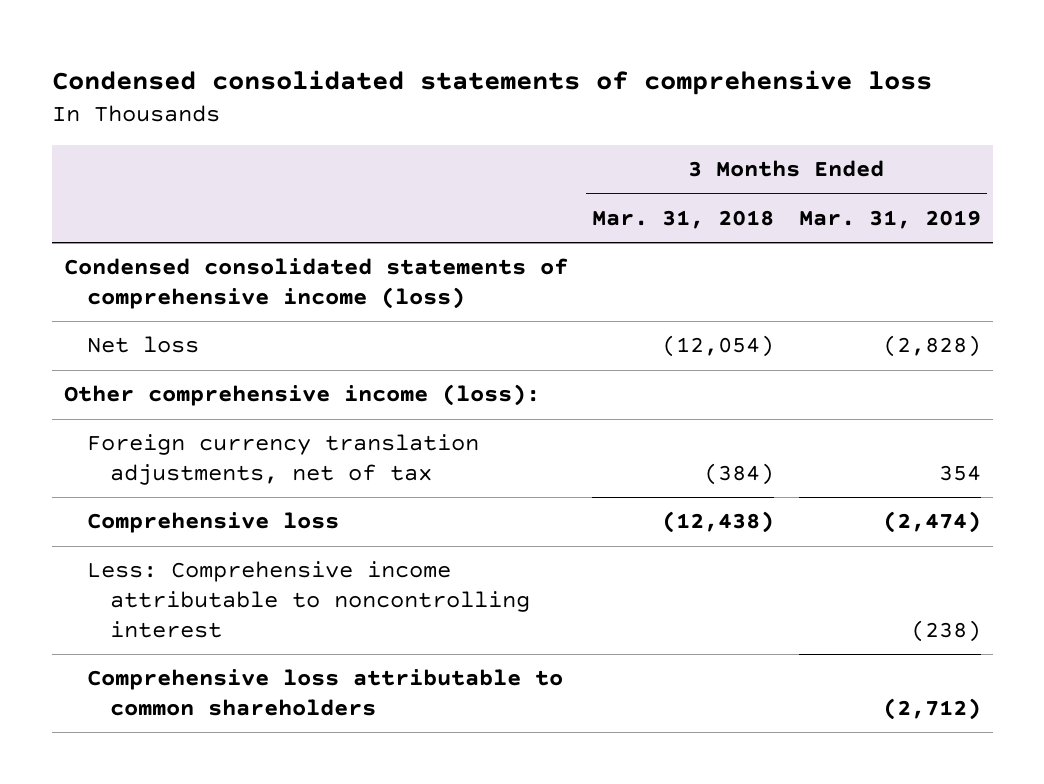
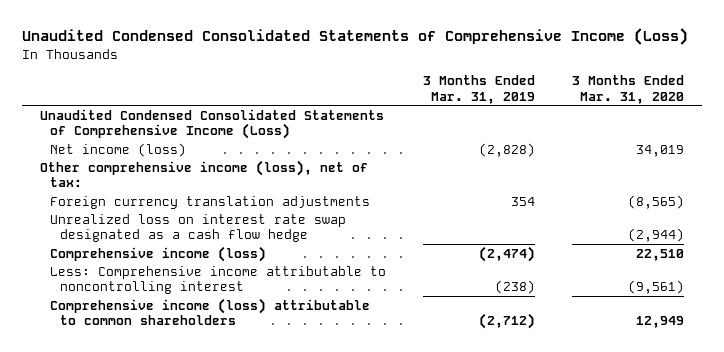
[51,69,932,95] Condensed consolidated statements of comprehensive loss -> [21,28,688,46] Unaudited Condensed Consolidated Statements of Comprehensive Income (Loss)
[592,210,775,230] Mar. 31, 2018 -> none
none -> [571,75,684,104] 3 Months Ended Mar. 31, 2020
[63,258,568,310] Condensed consolidated statements of comprehensive income (loss) -> [40,108,385,140] Unaudited Condensed Consolidated Statements of Comprehensive Income (Loss)
[87,336,200,354] Net loss -> [50,142,187,157] Net income (loss)
[63,384,540,407] Other comprehensive income (loss): -> [40,159,369,188] Other comprehensive income (loss), net of tax:
[87,434,480,486] Foreign currency translation adjustments, net of tax -> [50,195,371,209] Foreign currency translation adjustments
none -> [50,213,347,243] Unrealized loss on interest rate swap designated as a cash flow hedge
[87,512,340,534] Comprehensive loss -> [50,245,267,262] Comprehensive income (loss)
[87,669,564,717] Comprehensive loss attributable to common shareholders -> [50,297,371,326] Comprehensive income (loss) attributable to common shareholders

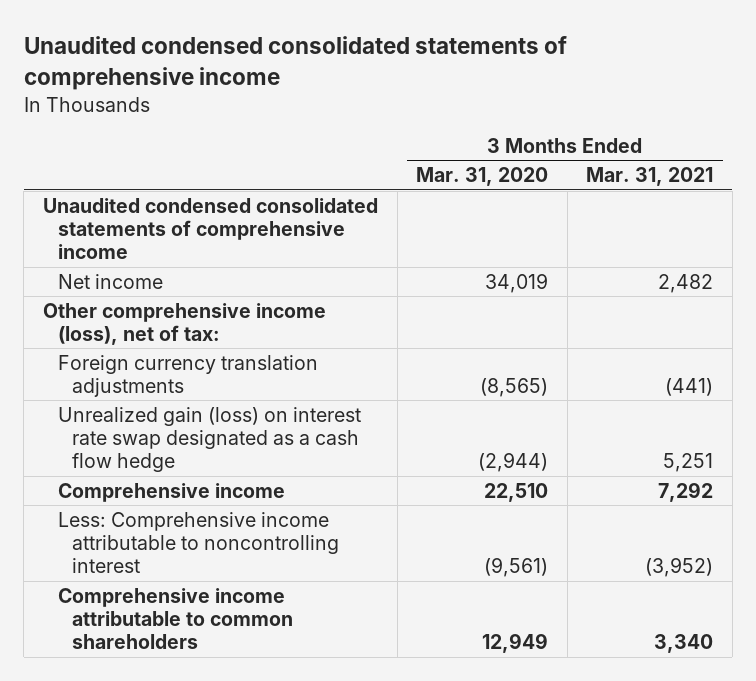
[21,28,688,46] Unaudited Condensed Consolidated Statements of Comprehensive Income (Loss) -> [23,36,567,90] Unaudited condensed consolidated statements of comprehensive income
[422,75,535,104] 3 Months Ended Mar. 31, 2019 -> none
none -> [586,167,714,187] Mar. 31, 2021
[40,108,385,140] Unaudited Condensed Consolidated Statements of Comprehensive Income (Loss) -> [42,197,378,260] Unaudited condensed consolidated statements of comprehensive income
[50,142,187,157] Net income (loss) -> [57,273,163,289] Net income
[50,213,347,243] Unrealized loss on interest rate swap designated as a cash flow hedge -> [57,406,361,473] Unrealized gain (loss) on interest rate swap designated as a cash flow hedge
[50,245,267,262] Comprehensive income (loss) -> [57,482,285,502] Comprehensive income
[50,297,371,326] Comprehensive income (loss) attributable to common shareholders -> [57,587,294,650] Comprehensive income attributable to common shareholders

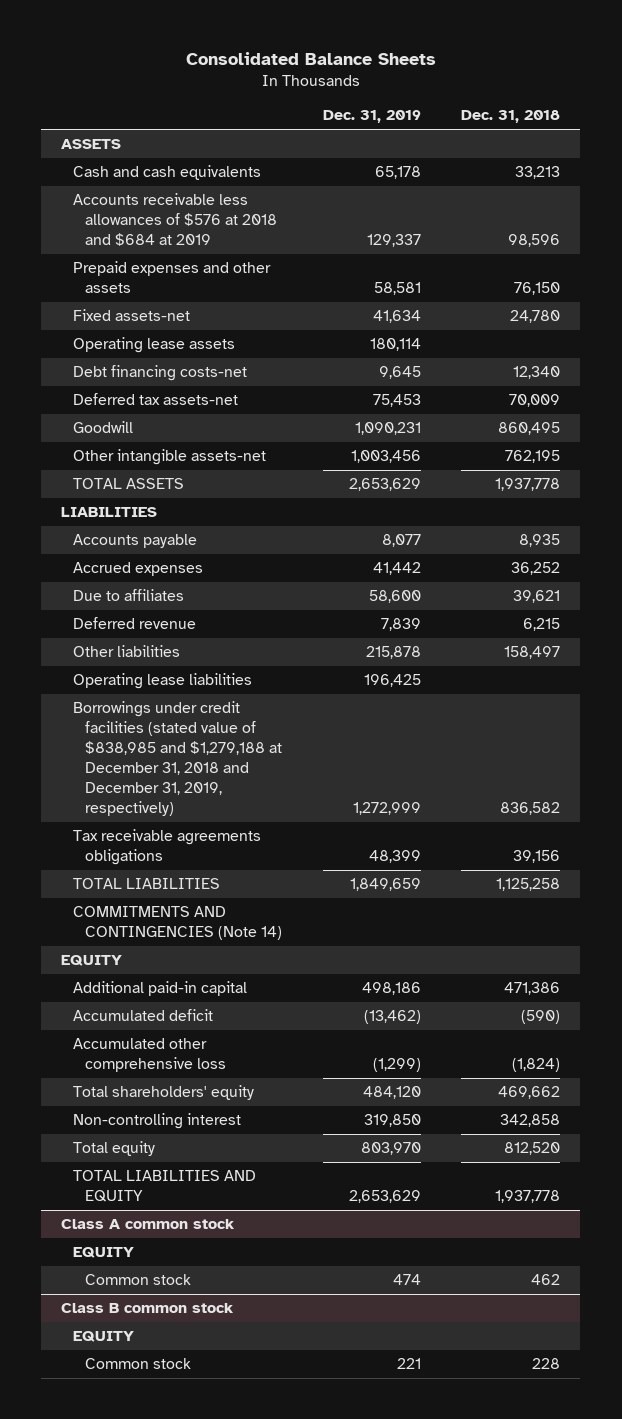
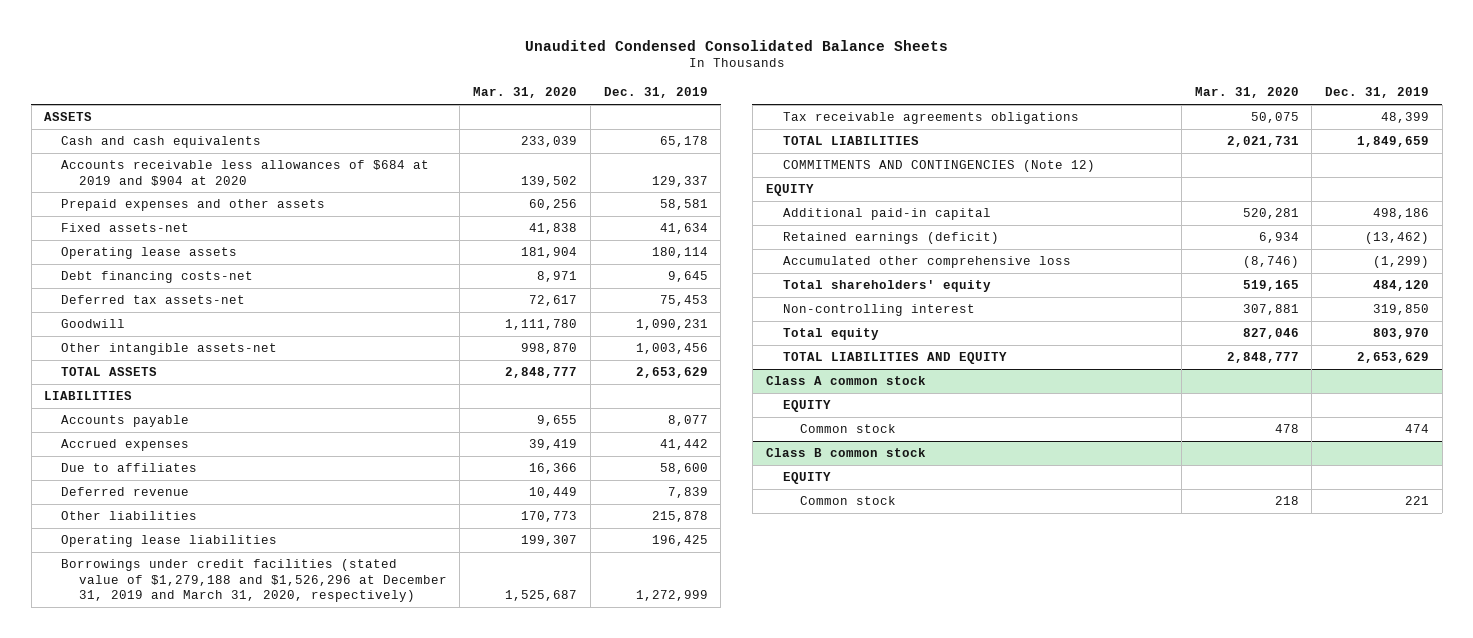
[185,51,436,65] Consolidated Balance Sheets -> [524,39,948,51] Unaudited Condensed Consolidated Balance Sheets
[461,110,561,124] Dec. 31, 2018 -> none
none -> [473,87,578,99] Mar. 31, 2020
[73,193,278,247] Accounts receivable less allowances of $576 at 2018 and $684 at 2019 -> [61,160,430,186] Accounts receivable less allowances of $684 at 2019 and $904 at 2020
[73,701,283,816] Borrowings under credit facilities (stated value of $838,985 and $1,279,188 at December 31, 2018 and December 31, 2019, respectively) -> [61,559,447,602] Borrowings under credit facilities (stated value of $1,279,188 and $1,526,296 at December 31, 2019 and March 31, 2020, respectively)
[73,906,283,941] COMMITMENTS AND CONTINGENCIES (Note 14) -> [782,160,1095,173] COMMITMENTS AND CONTINGENCIES (Note 12)
[73,1009,214,1022] Accumulated deficit -> [782,232,999,245] Retained earnings (deficit)

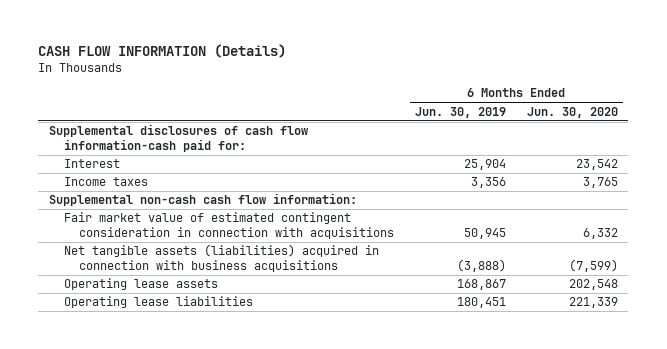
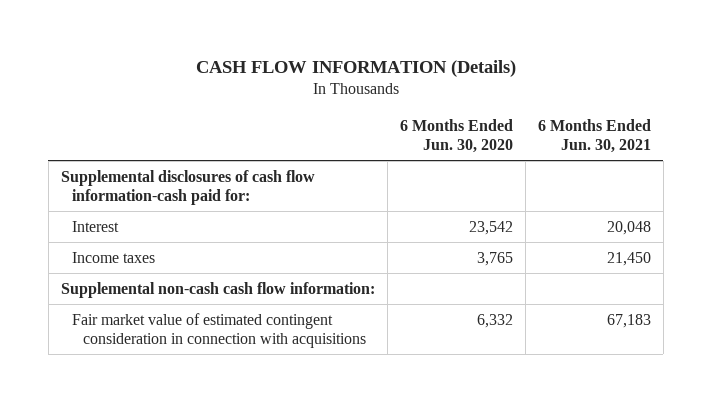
[415,106,507,118] Jun. 30, 2019 -> none
none -> [537,118,651,153] 6 Months Ended Jun. 30, 2021
[63,244,379,272] Net tangible assets (liabilities) acquired in connection with business acquisitions -> none
[63,278,218,291] Operating lease assets -> none
[63,296,253,309] Operating lease liabilities -> none

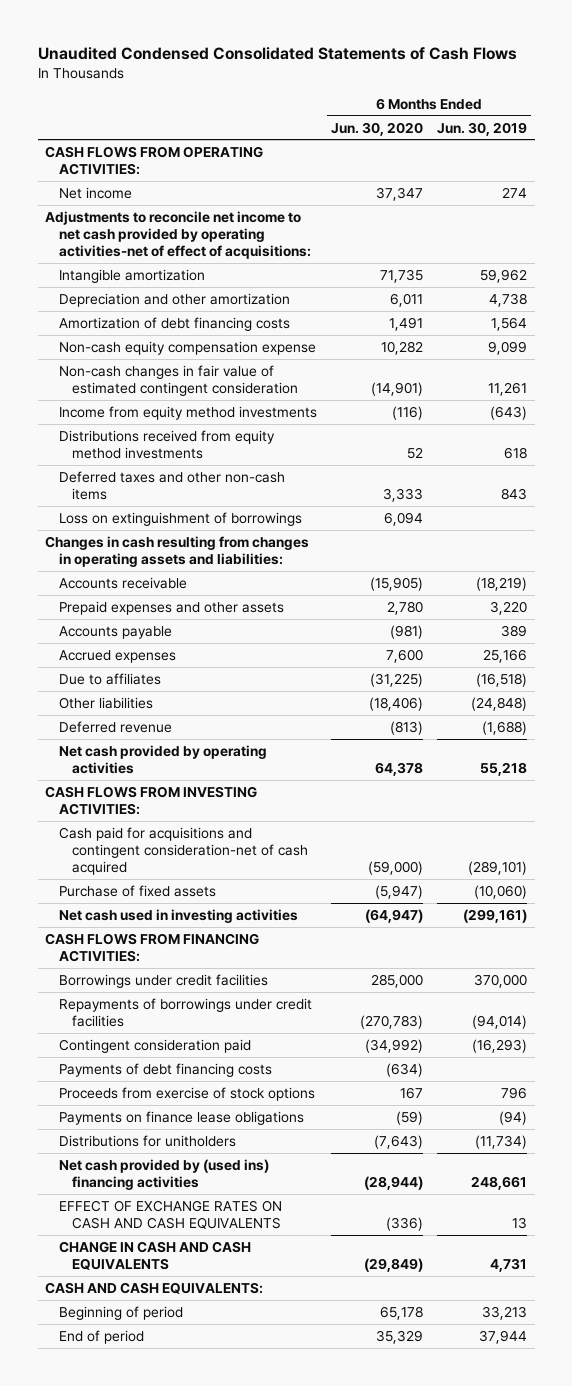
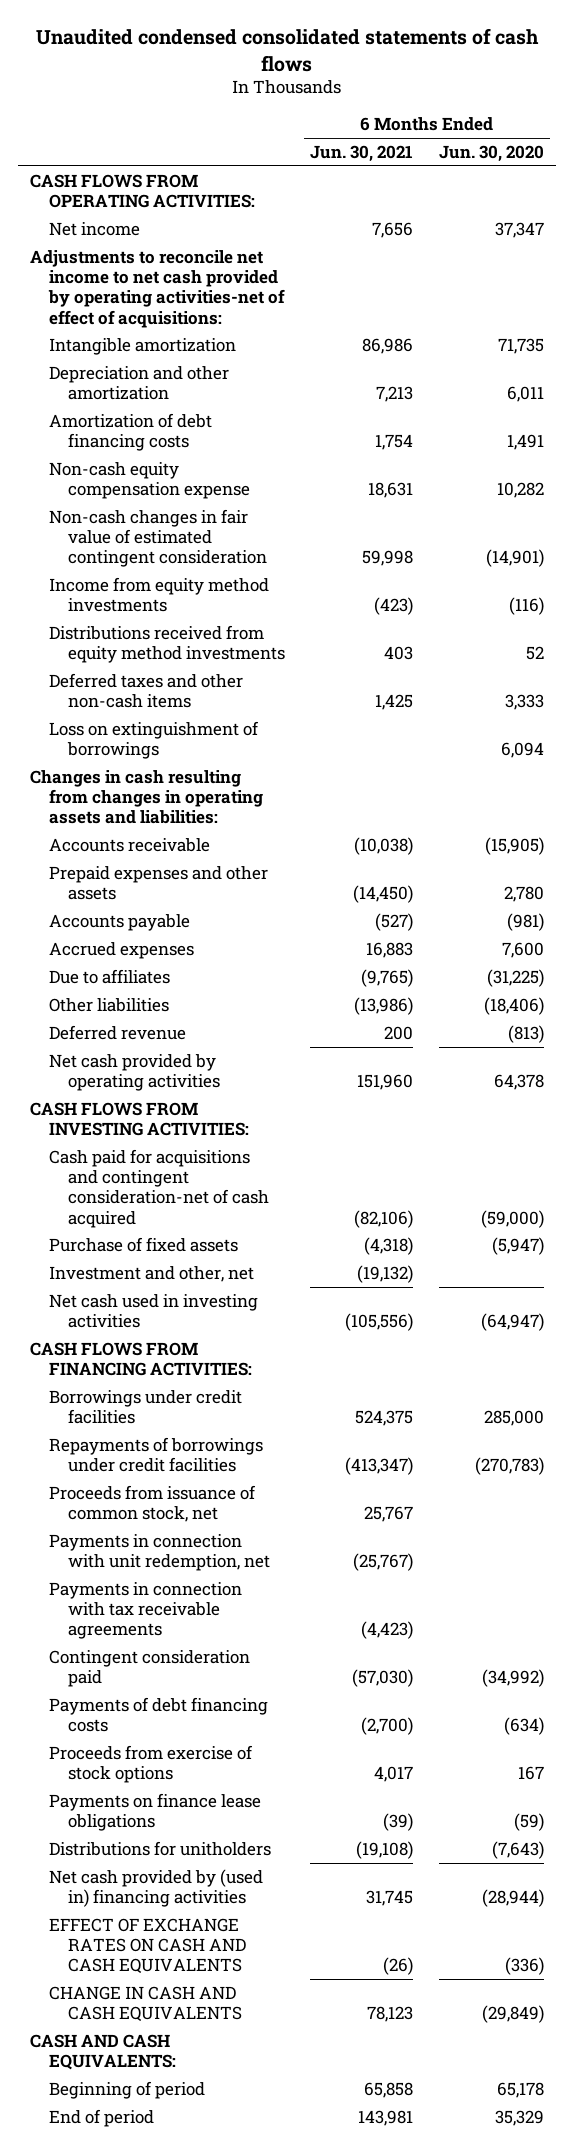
[37,47,517,61] Unaudited Condensed Consolidated Statements of Cash Flows -> [35,28,539,72] Unaudited condensed consolidated statements of cash flows
[437,121,528,136] Jun. 30, 2019 -> none
none -> [310,145,414,163] Jun. 30, 2021
none -> [49,1265,255,1282] Investment and other, net
none -> [49,1484,257,1523] Proceeds from issuance of common stock, net
none -> [49,1533,271,1572] Payments in connection with unit redemption, net
none -> [49,1581,243,1640] Payments in connection with tax receivable agreements
[58,1158,269,1190] Net cash provided by (used ins) financing activities -> [49,1868,264,1908] Net cash provided by (used in) financing activities

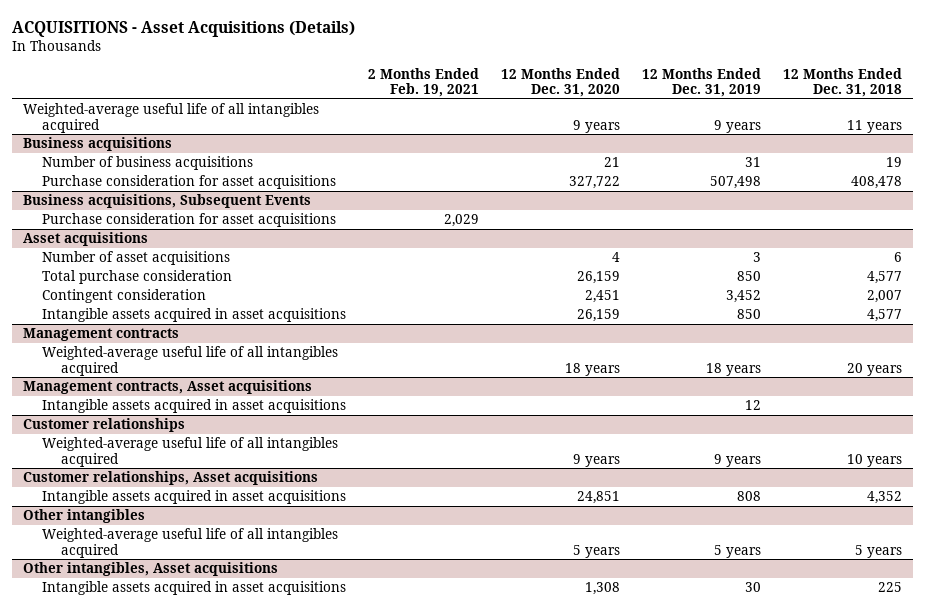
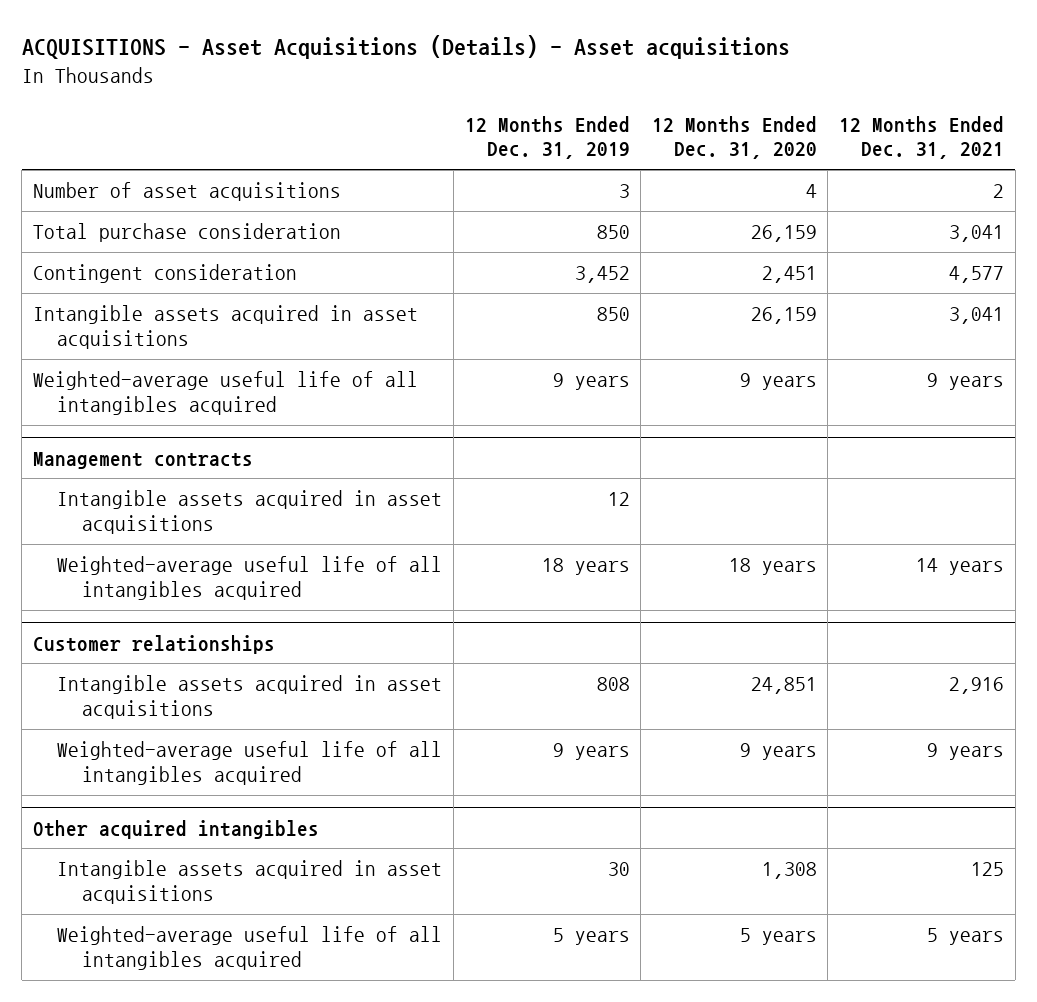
[12,21,356,38] ACQUISITIONS - Asset Acquisitions (Details) -> [21,35,790,60] ACQUISITIONS - Asset Acquisitions (Details) - Asset acquisitions
[368,67,480,98] 2 Months Ended Feb. 19, 2021 -> none
[783,67,903,98] 12 Months Ended Dec. 31, 2018 -> none
none -> [838,115,1004,160] 12 Months Ended Dec. 31, 2021
[23,137,173,152] Business acquisitions -> none
[42,156,254,171] Number of business acquisitions -> none
[42,175,337,190] Purchase consideration for asset acquisitions -> none
[23,194,312,209] Business acquisitions, Subsequent Events -> none
[42,213,337,228] Purchase consideration for asset acquisitions -> none
[23,232,149,247] Asset acquisitions -> none
[23,103,320,133] Weighted-average useful life of all intangibles acquired -> [32,371,418,415] Weighted-average useful life of all intangibles acquired
[23,380,313,395] Management contracts, Asset acquisitions -> none
[42,346,339,376] Weighted-average useful life of all intangibles acquired -> [57,556,443,600] Weighted-average useful life of all intangibles acquired
[23,471,319,486] Customer relationships, Asset acquisitions -> none
[42,528,339,558] Weighted-average useful life of all intangibles acquired -> none
[23,562,279,577] Other intangibles, Asset acquisitions -> none
[42,437,339,467] Weighted-average useful life of all intangibles acquired -> [57,741,443,785] Weighted-average useful life of all intangibles acquired
[23,509,146,524] Other intangibles -> [32,819,319,839] Other acquired intangibles
none -> [57,926,443,970] Weighted-average useful life of all intangibles acquired

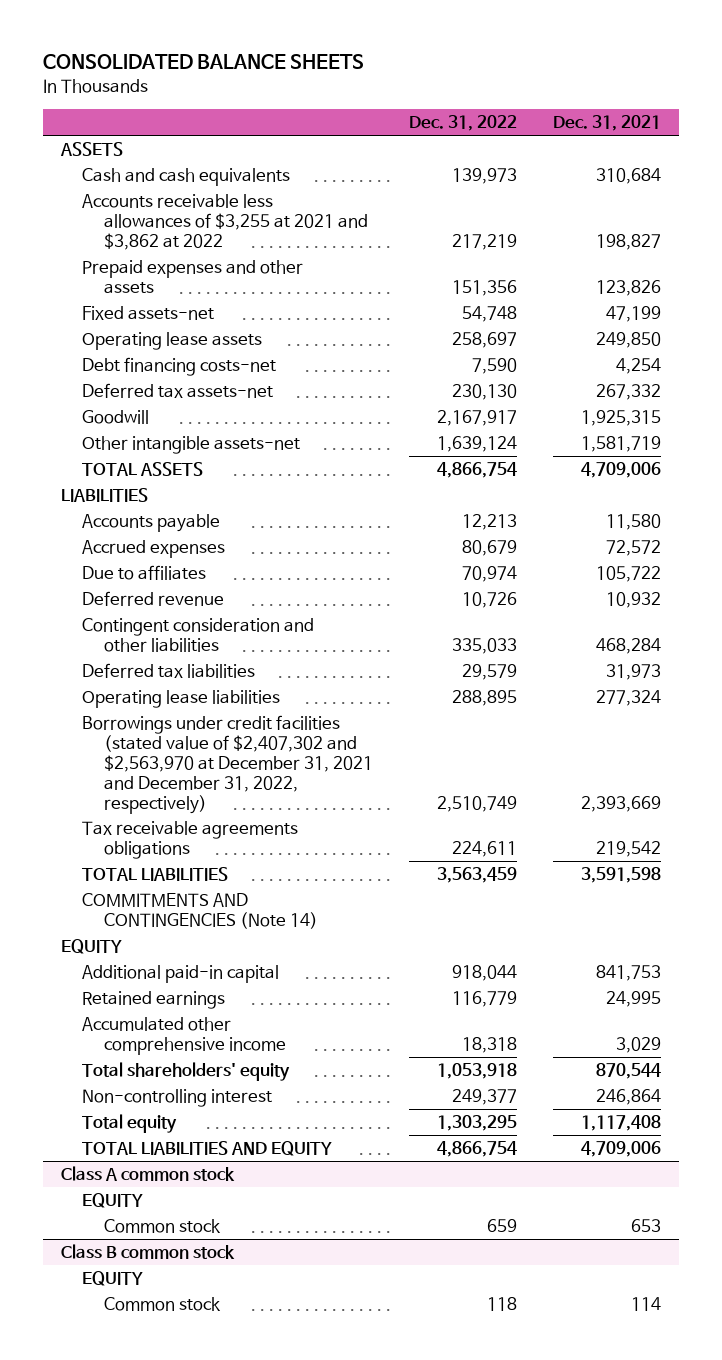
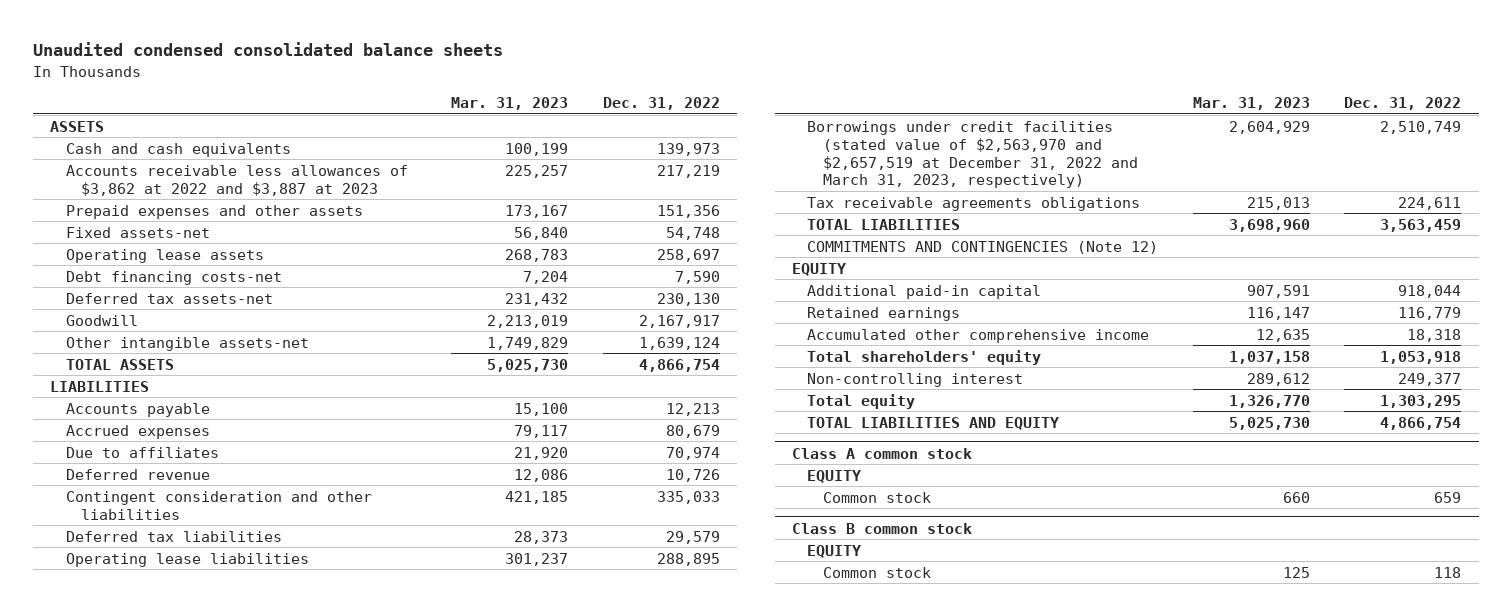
[42,54,364,70] CONSOLIDATED BALANCE SHEETS -> [33,42,504,57] Unaudited condensed consolidated balance sheets
[553,115,662,132] Dec. 31, 2021 -> none
none -> [451,97,569,111] Mar. 31, 2023
[82,194,368,250] Accounts receivable less allowances of $3,255 at 2021 and $3,862 at 2022 -> [65,164,408,196] Accounts receivable less allowances of $3,862 at 2022 and $3,887 at 2023
[82,715,373,814] Borrowings under credit facilities (stated value of $2,407,302 and $2,563,970 at December 31, 2021 and December 31, 2022, respectively) -> [807,120,1138,189] Borrowings under credit facilities (stated value of $2,563,970 and $2,657,519 at December 31, 2022 and March 31, 2023, respectively)
[82,893,318,929] COMMITMENTS AND CONTINGENCIES (Note 14) -> [807,240,1159,254] COMMITMENTS AND CONTINGENCIES (Note 12)

